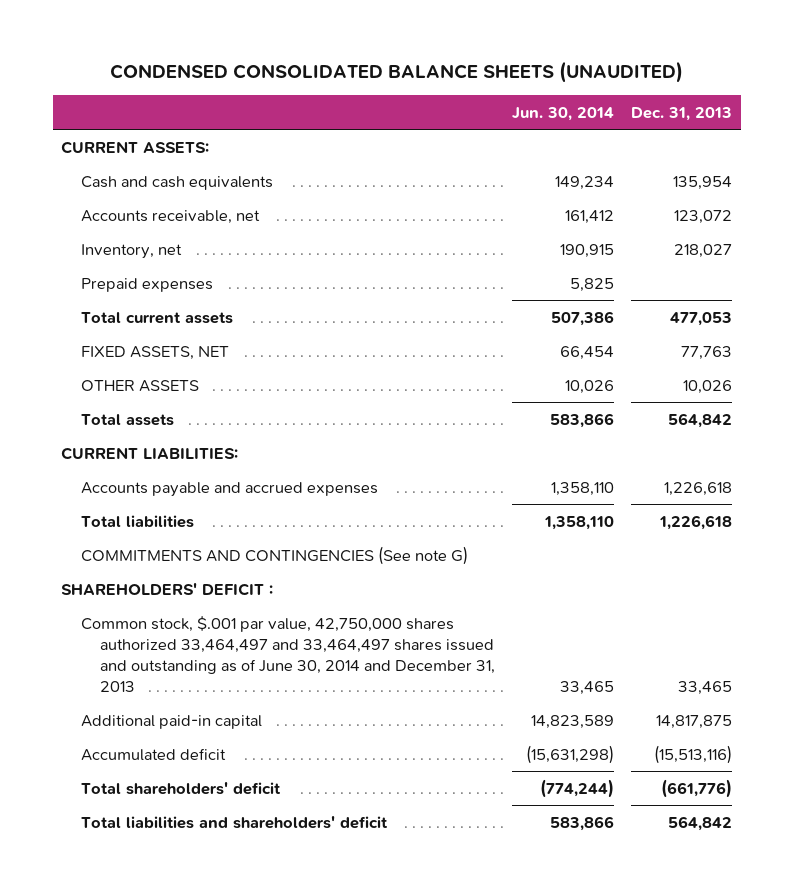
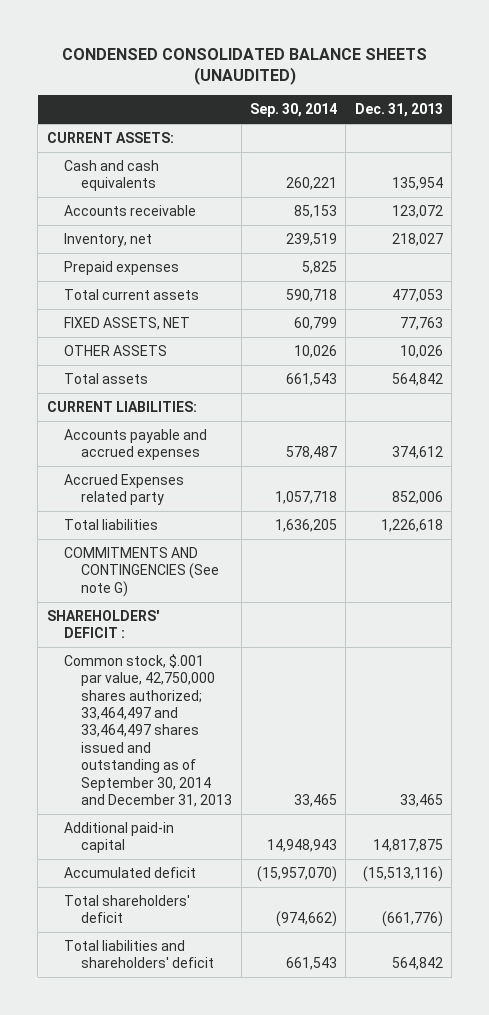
[512,106,615,121] Jun. 30, 2014 -> none
none -> [249,103,337,118] Sep. 30, 2014
[80,209,260,224] Accounts receivable, net -> [63,204,196,216] Accounts receivable
[664,481,733,496] 1,226,618 -> [391,446,443,460] 374,612
none -> [63,473,184,506] Accrued Expenses related party
[80,615,496,693] Common stock, $.001 par value, 42,750,000 shares authorized 33,464,497 and 33,464,497 shares issued and outstanding as of June 30, 2014 and December 31, 2013 -> [63,653,233,807] Common stock, $.001 par value, 42,750,000 shares authorized; 33,464,497 and 33,464,497 shares issued and outstanding as of September 30, 2014 and December 31, 2013

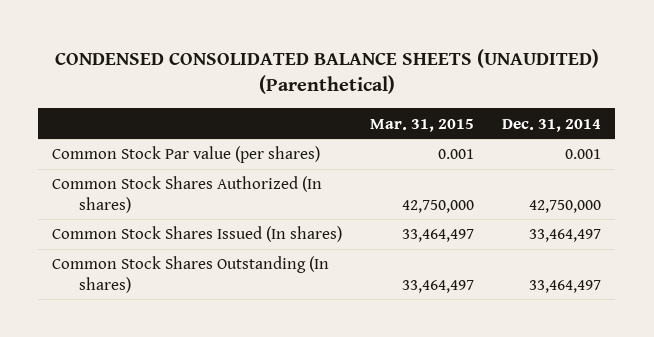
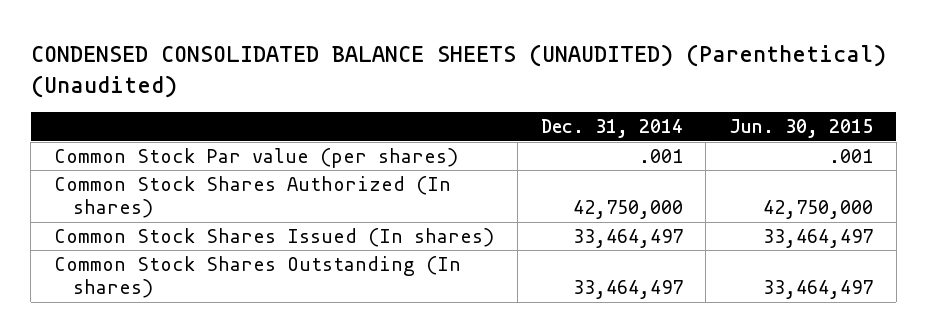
[54,48,599,95] CONDENSED CONSOLIDATED BALANCE SHEETS (UNAUDITED) (Parenthetical) -> [30,43,886,98] CONDENSED CONSOLIDATED BALANCE SHEETS (UNAUDITED) (Parenthetical) (Unaudited)
[370,118,475,132] Mar. 31, 2015 -> none
none -> [729,119,874,139] Jun. 30, 2015
[565,149,602,160] 0.001 -> [638,148,683,163] .001

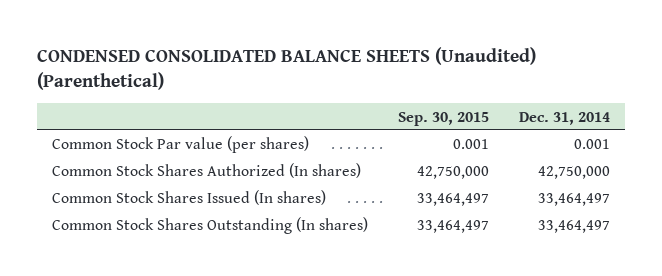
[30,43,886,98] CONDENSED CONSOLIDATED BALANCE SHEETS (UNAUDITED) (Parenthetical) (Unaudited) -> [37,47,537,91] CONDENSED CONSOLIDATED BALANCE SHEETS (Unaudited) (Parenthetical)
[729,119,874,139] Jun. 30, 2015 -> none
none -> [397,111,489,126] Sep. 30, 2015
[638,148,683,163] .001 -> [573,139,610,150] 0.001

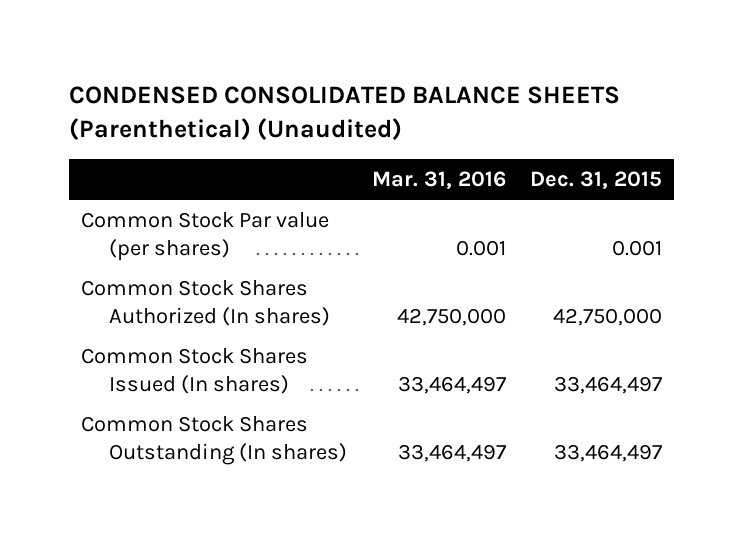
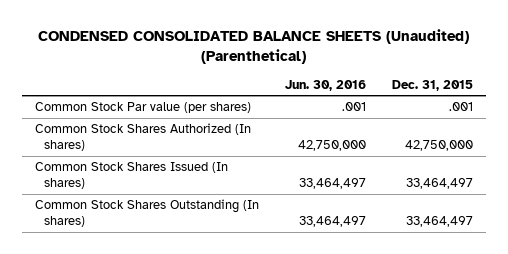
[68,85,620,140] CONDENSED CONSOLIDATED BALANCE SHEETS (Parenthetical) (Unaudited) -> [37,29,469,64] CONDENSED CONSOLIDATED BALANCE SHEETS (Unaudited) (Parenthetical)
[371,170,506,189] Mar. 31, 2016 -> none
none -> [284,79,366,91] Jun. 30, 2016
[612,239,663,256] 0.001 -> [448,102,473,112] .001

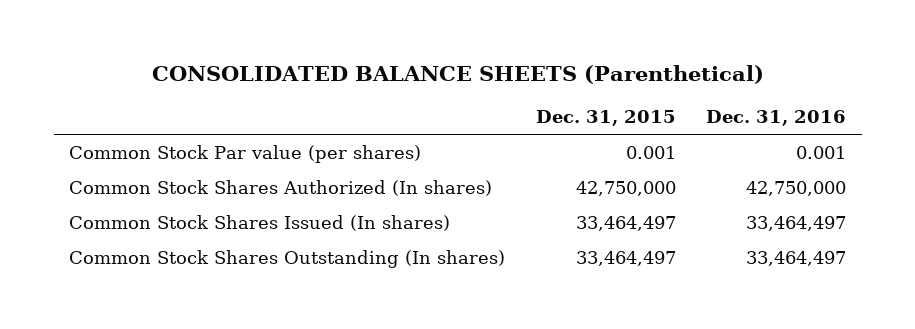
[37,29,469,64] CONDENSED CONSOLIDATED BALANCE SHEETS (Unaudited) (Parenthetical) -> [151,65,764,85] CONSOLIDATED BALANCE SHEETS (Parenthetical)
[284,79,366,91] Jun. 30, 2016 -> none
none -> [706,110,847,127] Dec. 31, 2016
[448,102,473,112] .001 -> [625,146,676,160] 0.001

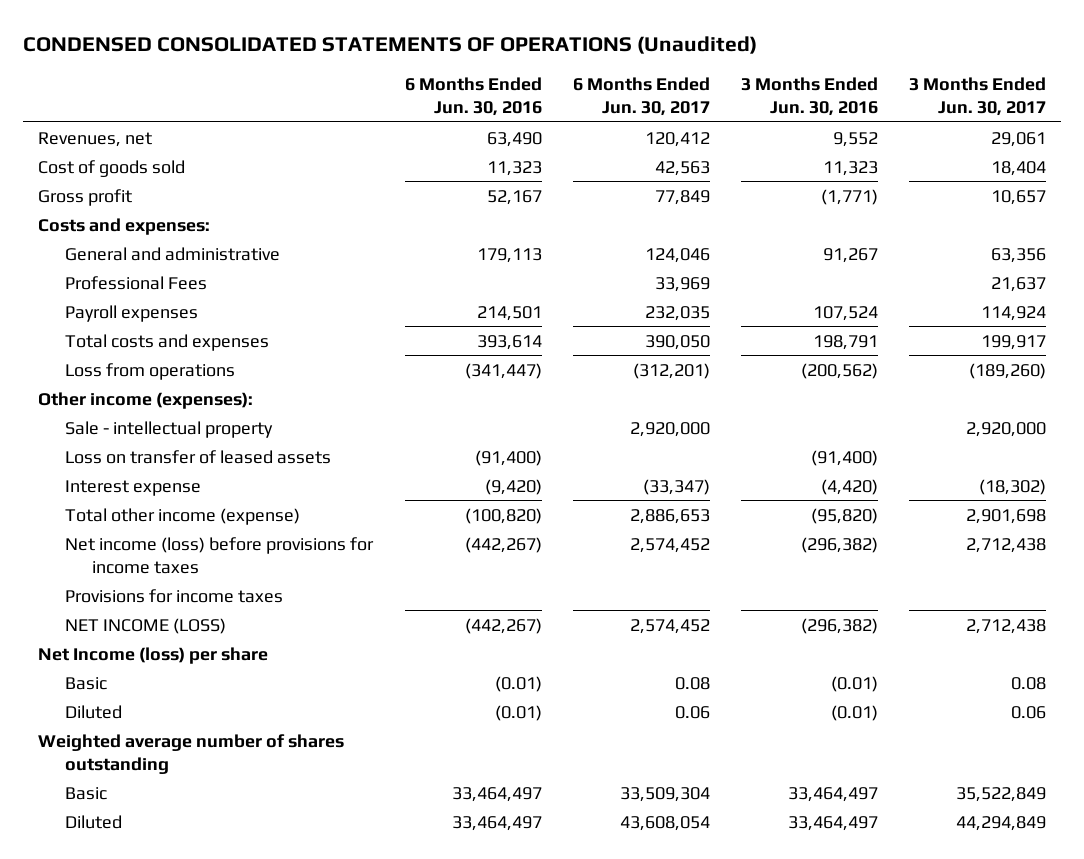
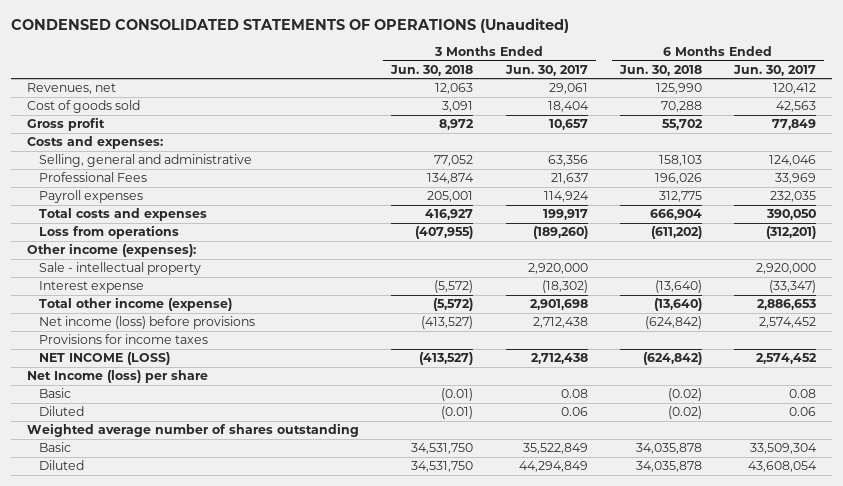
[404,76,542,116] 6 Months Ended Jun. 30, 2016 -> none
[740,76,878,116] 3 Months Ended Jun. 30, 2016 -> none
none -> [390,64,474,76] Jun. 30, 2018
none -> [618,64,702,76] Jun. 30, 2018
[65,246,281,261] General and administrative -> [38,154,252,168] Selling, general and administrative
[65,449,332,464] Loss on transfer of leased assets -> none
[65,536,375,574] Net income (loss) before provisions for income taxes -> [38,316,255,330] Net income (loss) before provisions

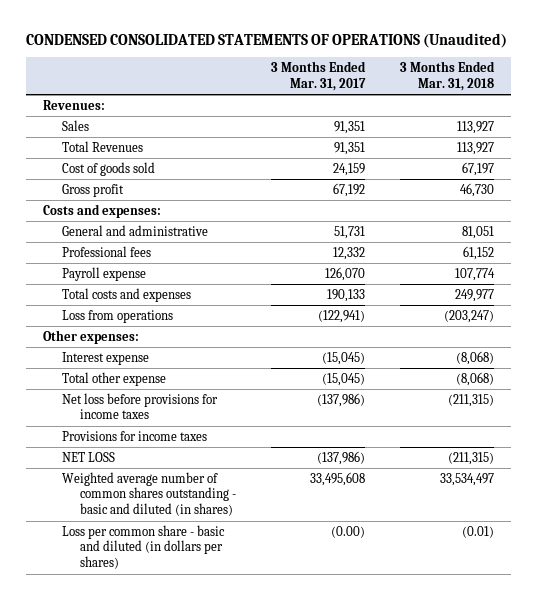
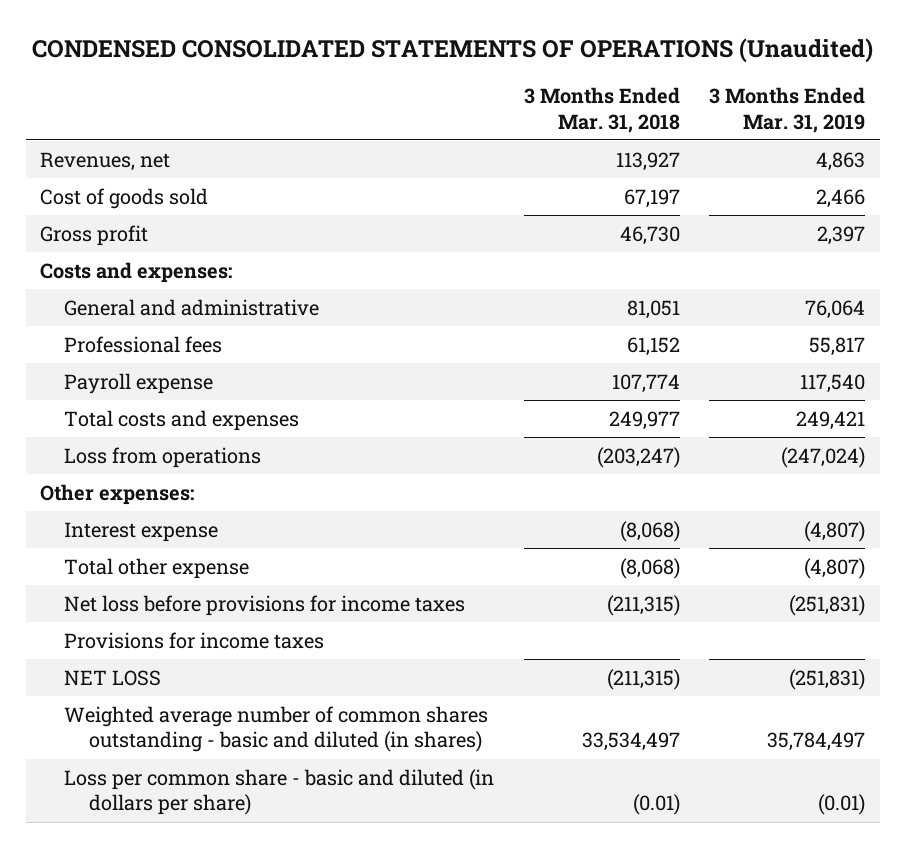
[271,60,367,91] 3 Months Ended Mar. 31, 2017 -> none
none -> [709,87,866,133] 3 Months Ended Mar. 31, 2019
[43,99,106,110] Revenues: -> none
[61,119,89,131] Sales -> none
[61,140,143,152] Total Revenues -> [40,151,171,171] Revenues, net
[61,524,225,570] Loss per common share - basic and diluted (in dollars per shares) -> [64,768,495,816] Loss per common share - basic and diluted (in dollars per share)

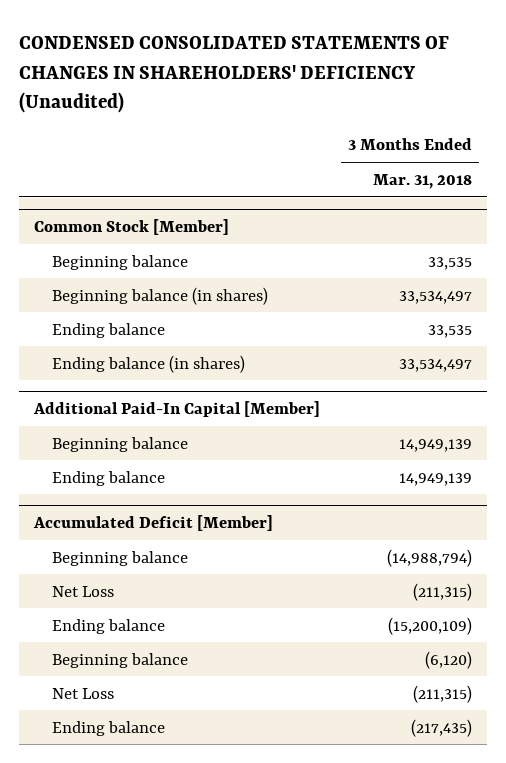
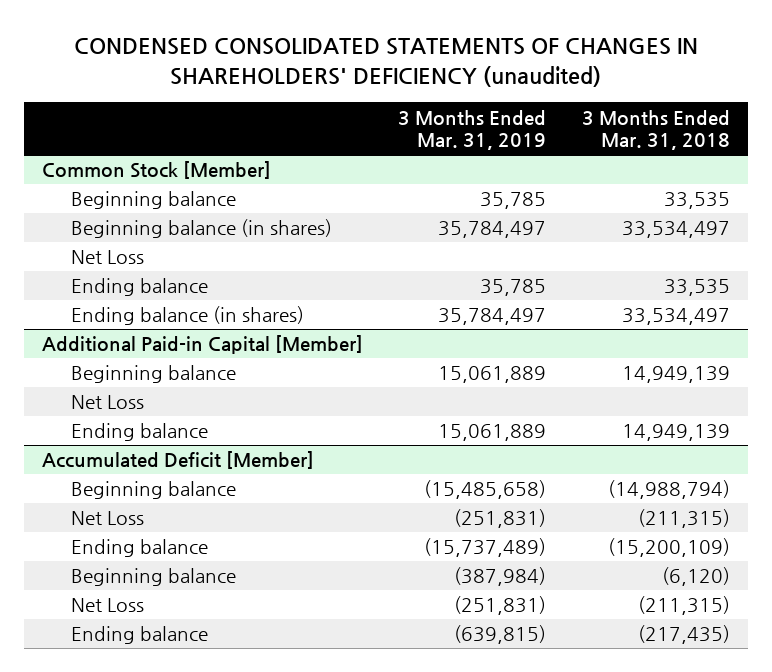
[19,36,450,114] CONDENSED CONSOLIDATED STATEMENTS OF CHANGES IN SHAREHOLDERS' DEFICIENCY (Unaudited) -> [73,38,698,88] CONDENSED CONSOLIDATED STATEMENTS OF CHANGES IN SHAREHOLDERS' DEFICIENCY (unaudited)
none -> [398,109,547,151] 3 Months Ended Mar. 31, 2019
none -> [70,250,144,265] Net Loss
[32,400,320,417] Additional Paid-In Capital [Member] -> [41,335,363,355] Additional Paid-in Capital [Member]
none -> [70,395,144,410] Net Loss

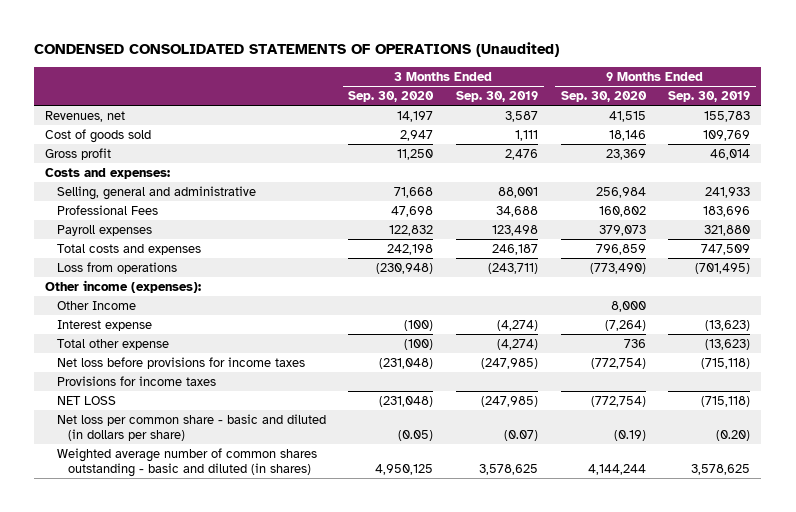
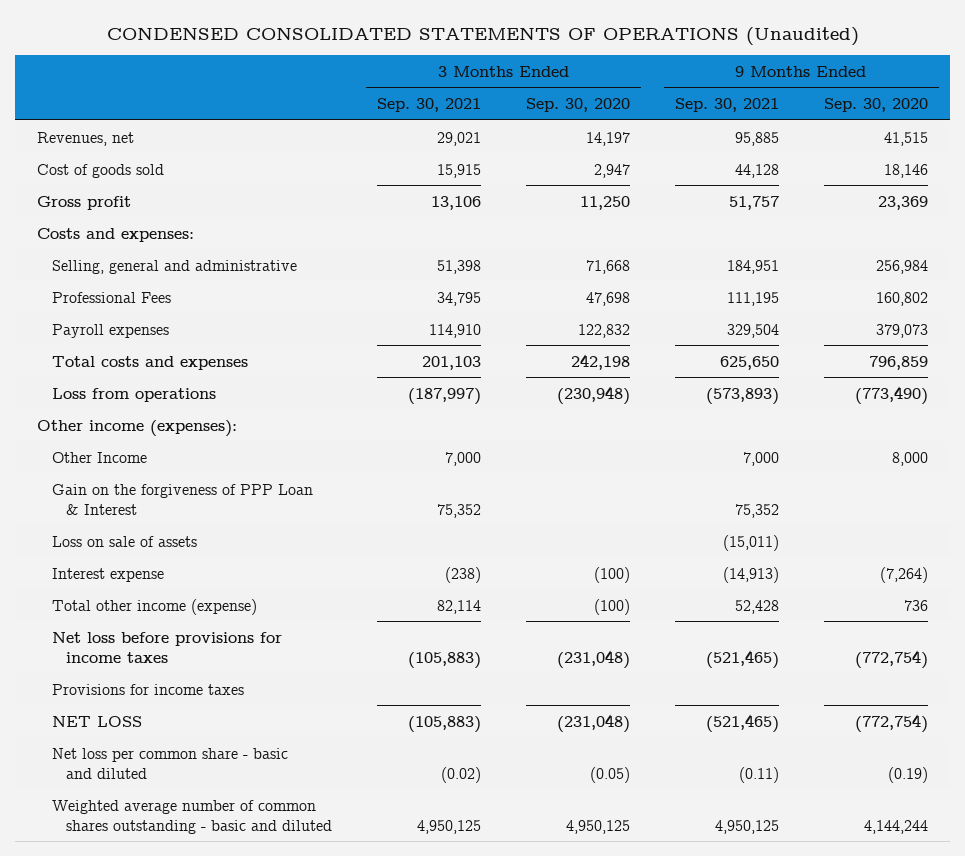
[455,91,538,103] Sep. 30, 2019 -> none
[668,91,751,103] Sep. 30, 2019 -> none
none -> [377,98,482,113] Sep. 30, 2021
none -> [674,98,779,113] Sep. 30, 2021
none -> [51,483,313,515] Gain on the forgiveness of PPP Loan & Interest
none -> [51,535,197,547] Loss on sale of assets
[56,338,169,350] Total other expense -> [51,598,257,615] Total other income (expense)
[56,413,326,441] Net loss per common share - basic and diluted (in dollars per share) -> [51,747,288,779] Net loss per common share - basic and diluted
[56,447,317,477] Weighted average number of common shares outstanding - basic and diluted (in shares) -> [51,799,333,834] Weighted average number of common shares outstanding - basic and diluted

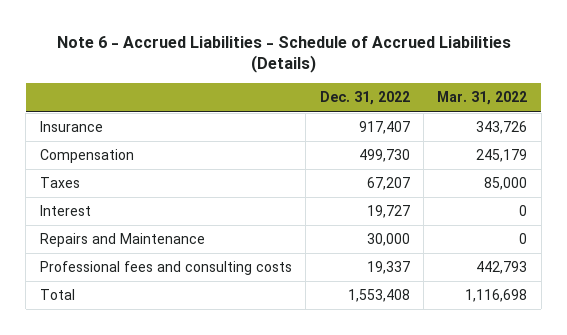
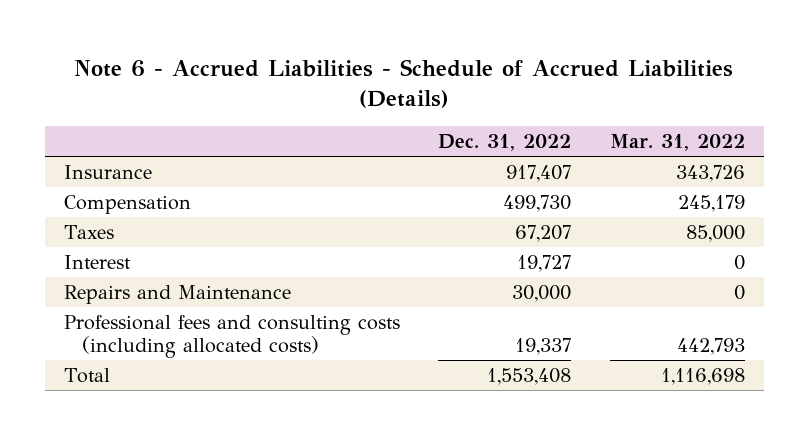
[39,261,292,276] Professional fees and consulting costs -> [64,314,401,358] Professional fees and consulting costs (including allocated costs)

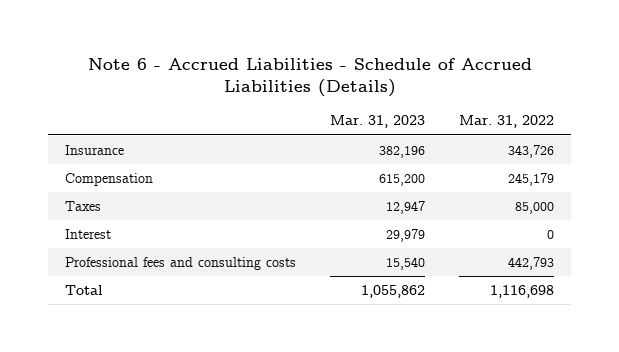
[438,134,572,152] Dec. 31, 2022 -> none
none -> [330,115,426,129] Mar. 31, 2023
[64,284,292,304] Repairs and Maintenance -> none
[64,314,401,358] Professional fees and consulting costs (including allocated costs) -> [64,257,296,271] Professional fees and consulting costs

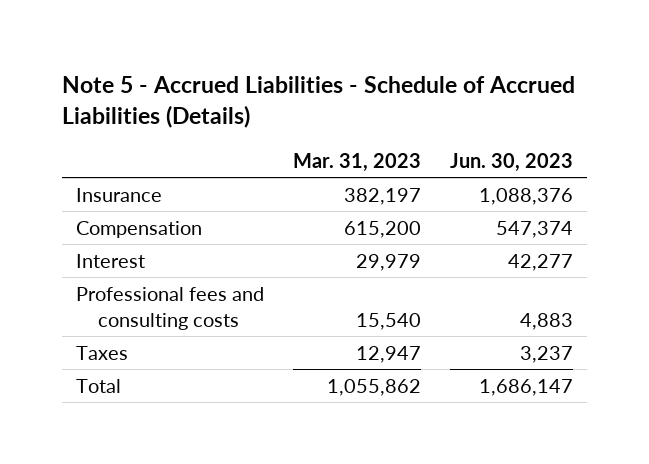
[87,57,532,97] Note 6 - Accrued Liabilities - Schedule of Accrued Liabilities (Details) -> [61,76,575,129] Note 5 - Accrued Liabilities - Schedule of Accrued Liabilities (Details)
[459,115,555,129] Mar. 31, 2022 -> none
none -> [449,153,573,173] Jun. 30, 2023
[379,146,426,159] 382,196 -> [343,187,421,205] 382,197
[64,201,101,212] Taxes -> [76,345,129,360] Taxes

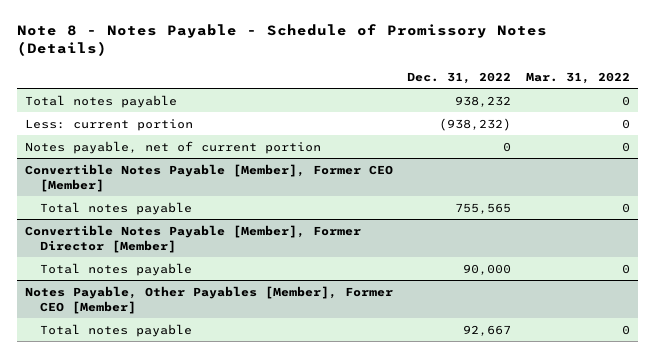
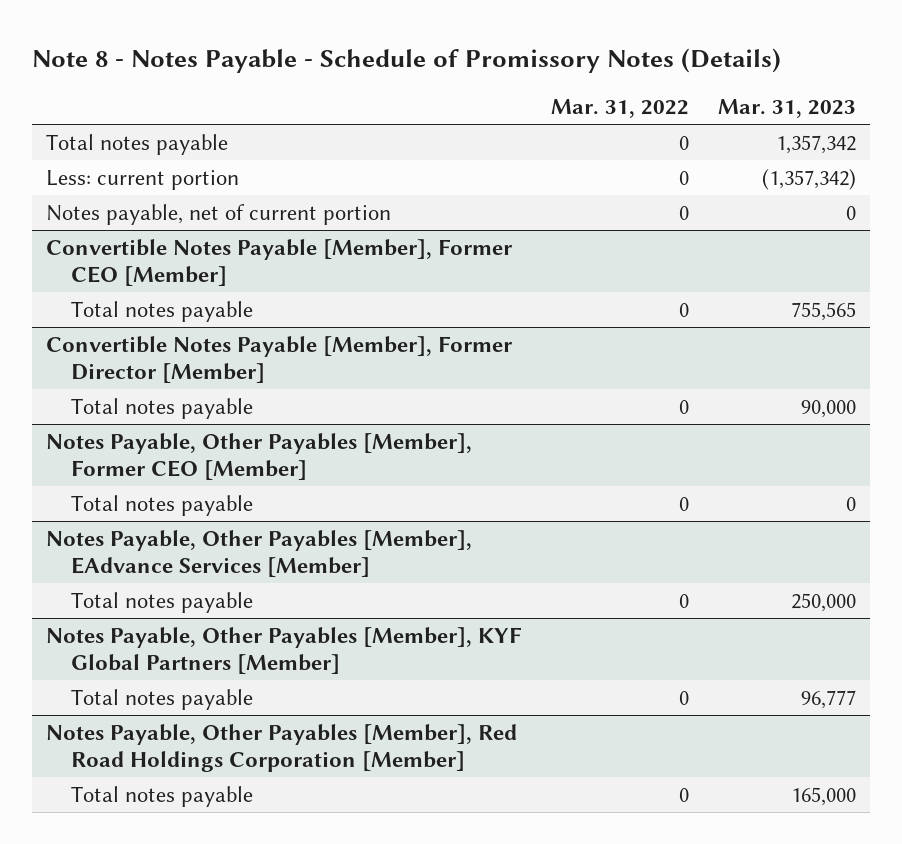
[407,71,512,84] Dec. 31, 2022 -> none
none -> [717,99,856,119] Mar. 31, 2023
none -> [46,529,473,577] Notes Payable, Other Payables [Member], EAdvance Services [Member]
none -> [70,591,253,613] Total notes payable
none -> [46,626,522,674] Notes Payable, Other Payables [Member], KYF Global Partners [Member]
none -> [70,688,253,710] Total notes payable
none -> [46,723,518,772] Notes Payable, Other Payables [Member], Red Road Holdings Corporation [Member]
none -> [70,785,253,807] Total notes payable

